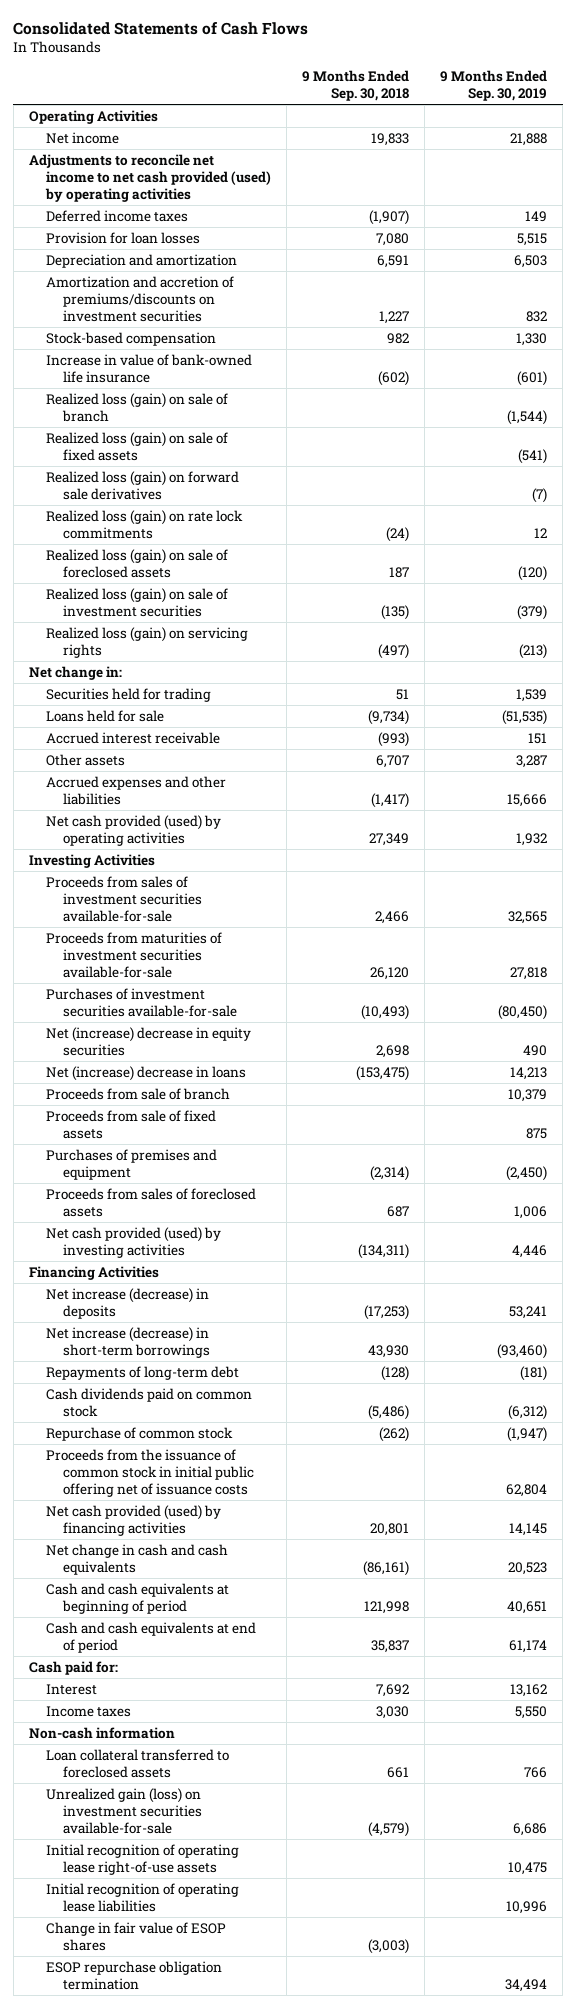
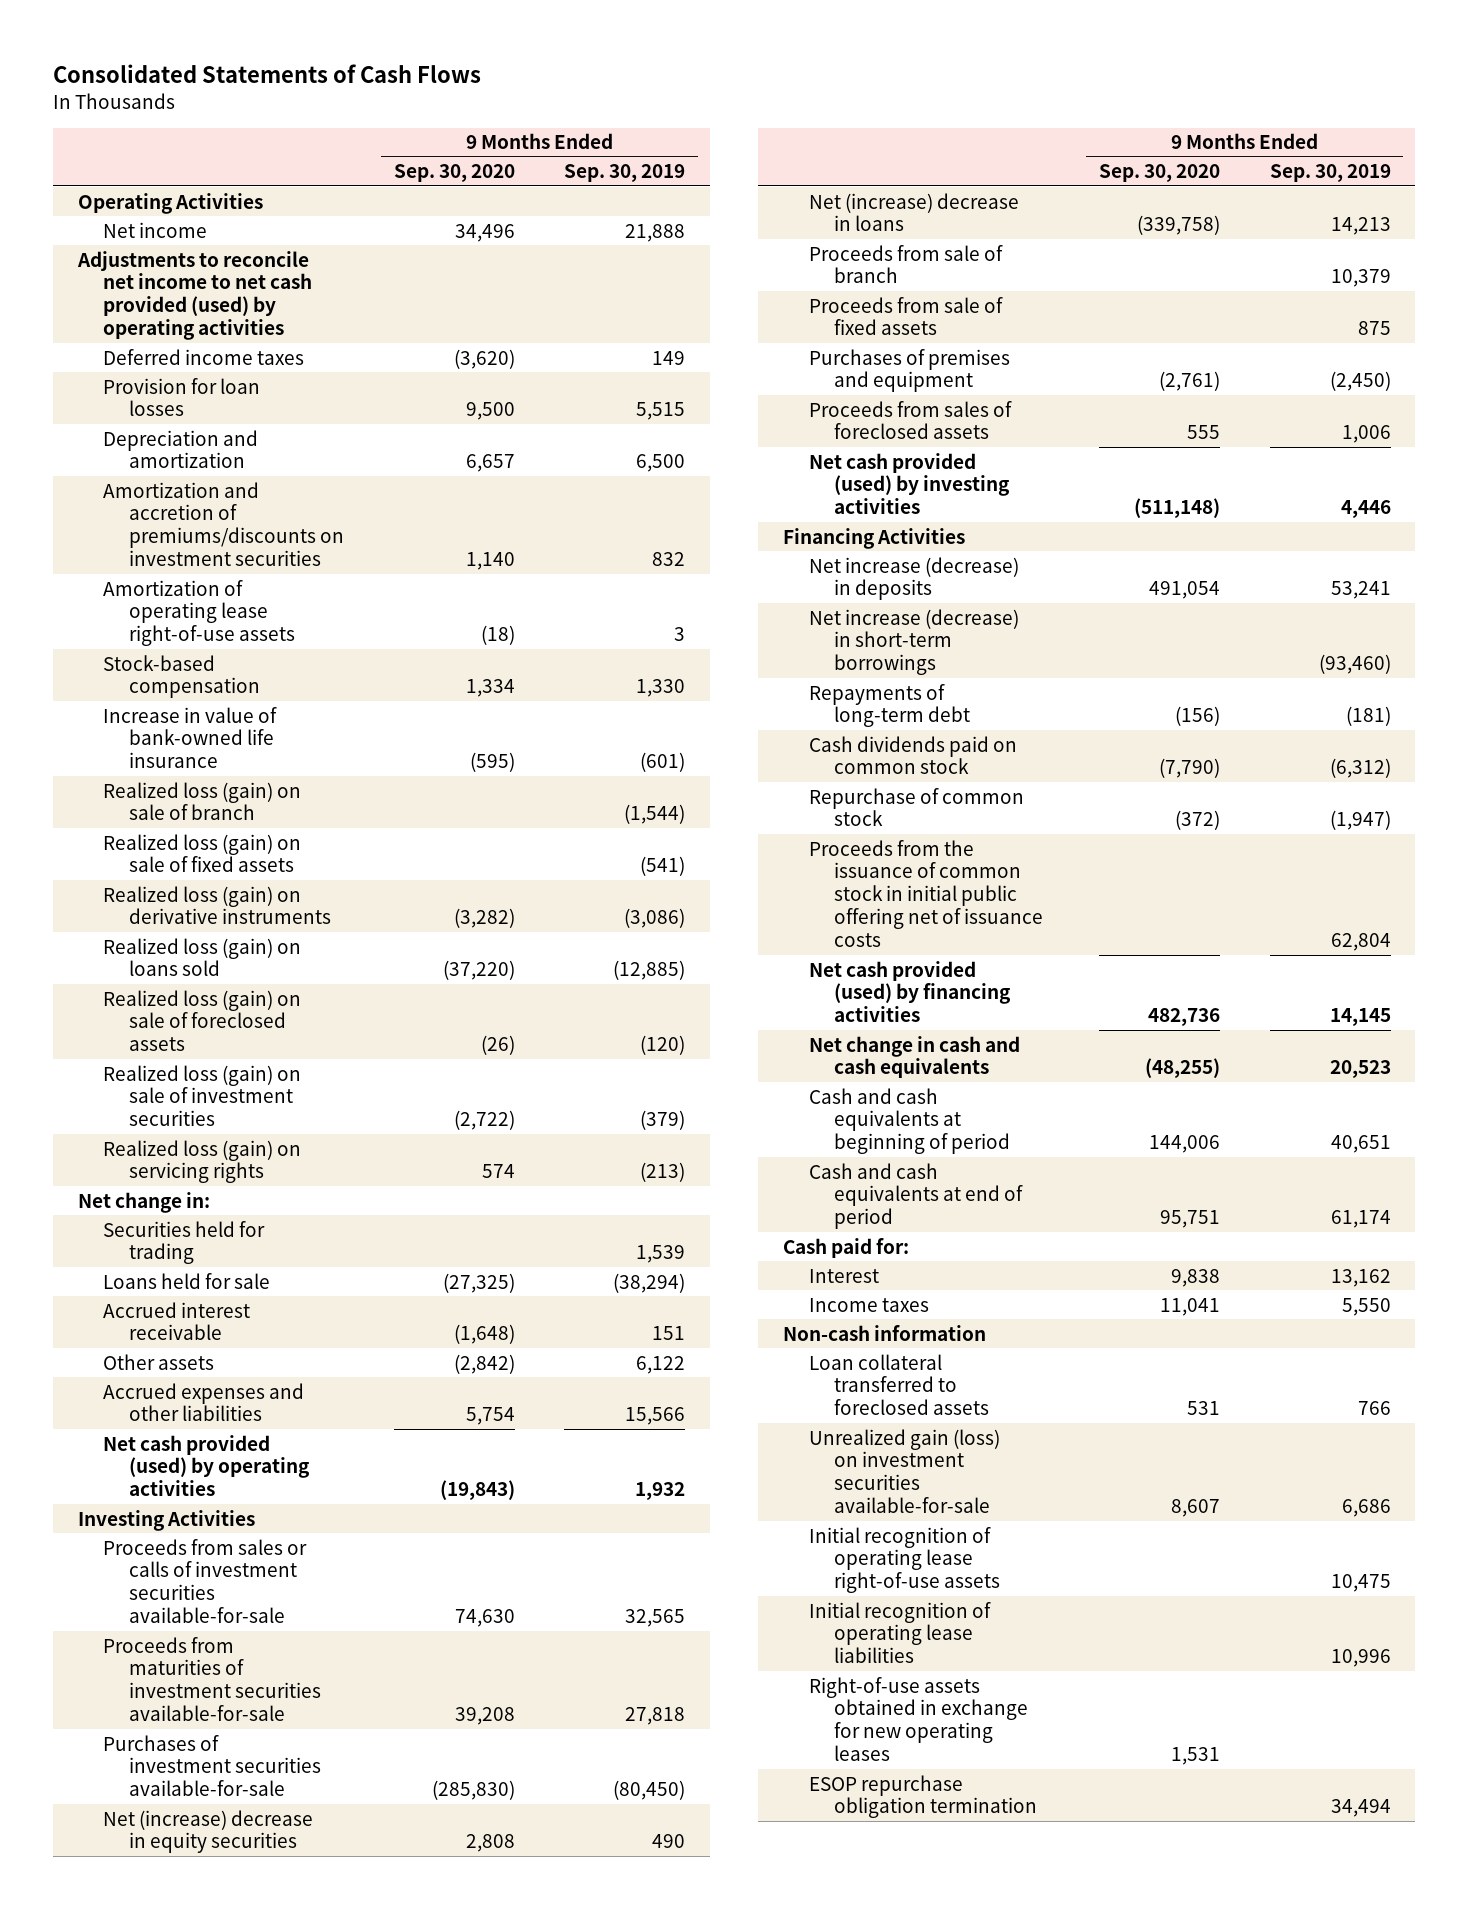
[302,70,410,102] 9 Months Ended Sep. 30, 2018 -> none
none -> [393,164,515,183] Sep. 30, 2020
[514,254,548,268] 6,503 -> [636,454,686,473] 6,500
none -> [103,579,295,647] Amortization of operating lease right-of-use assets
[46,470,240,500] Realized loss (gain) on forward sale derivatives -> [103,885,331,925] Realized loss (gain) on derivative instruments
[532,487,548,503] (7) -> [624,908,686,929] (3,086)
[46,509,244,539] Realized loss (gain) on rate lock commitments -> [103,937,302,977] Realized loss (gain) on loans sold
[534,527,548,538] 12 -> [613,960,686,981] (12,885)
[502,709,548,725] (51,535) -> [613,1272,686,1293] (38,294)
[516,754,548,768] 3,287 -> [636,1355,686,1374] 6,122
[507,793,548,807] 15,666 -> [625,1407,686,1426] 15,566
[46,875,203,923] Proceeds from sales of investment securities available-for-sale -> [103,1538,308,1624] Proceeds from sales or calls of investment securities available-for-sale
[46,1921,227,1951] Change in fair value of ESOP shares -> none
none -> [808,1676,1029,1762] Right-of-use assets obtained in exchange for new operating leases

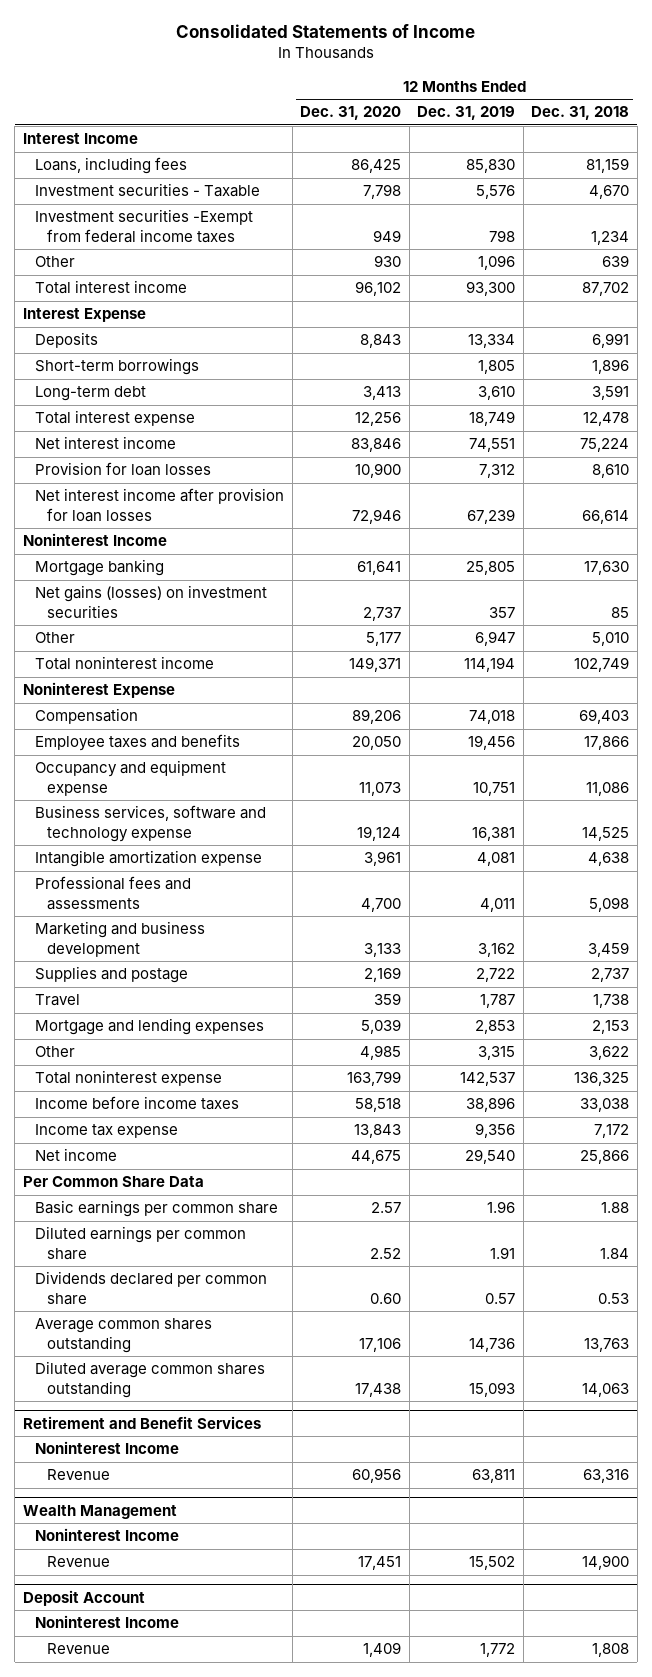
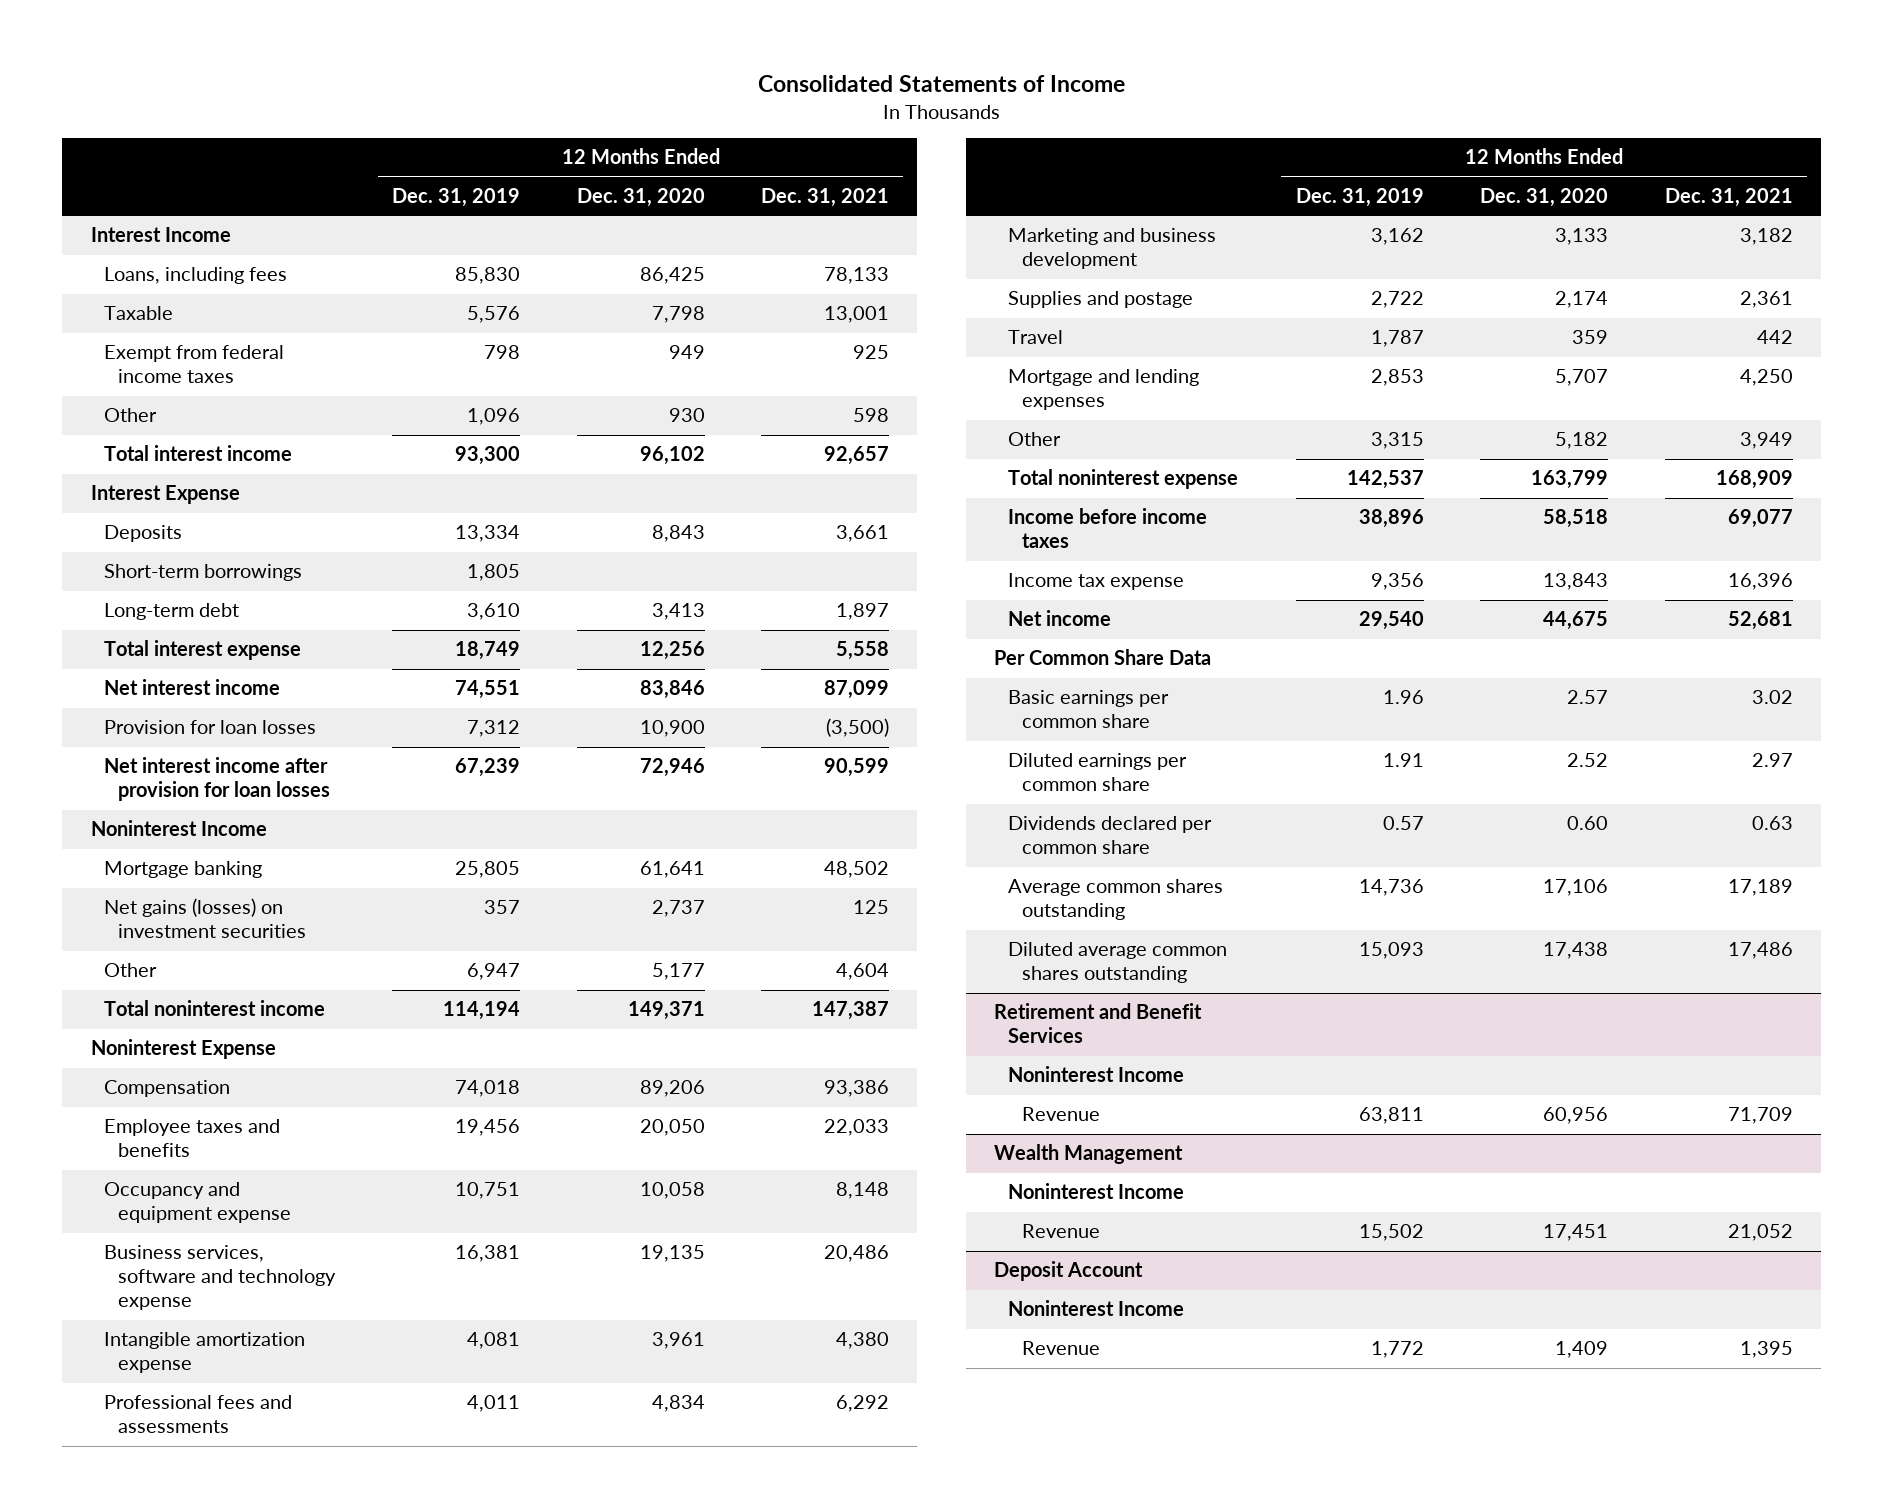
[531,106,630,121] Dec. 31, 2018 -> none
none -> [761,188,890,208] Dec. 31, 2021
[35,183,261,198] Investment securities - Taxable -> [104,306,174,321] Taxable
[35,209,254,243] Investment securities -Exempt from federal income taxes -> [104,345,285,384] Exempt from federal income taxes
[359,781,402,796] 11,073 -> [639,1182,705,1200] 10,058
[357,825,402,841] 19,124 -> [639,1245,705,1263] 19,135
[361,897,402,912] 4,700 -> [651,1395,705,1413] 4,834
[364,967,402,983] 2,169 -> [1555,291,1609,309] 2,174
[361,1019,402,1035] 5,039 -> [1555,369,1609,387] 5,707
[360,1045,402,1061] 4,985 -> [1555,432,1609,450] 5,182

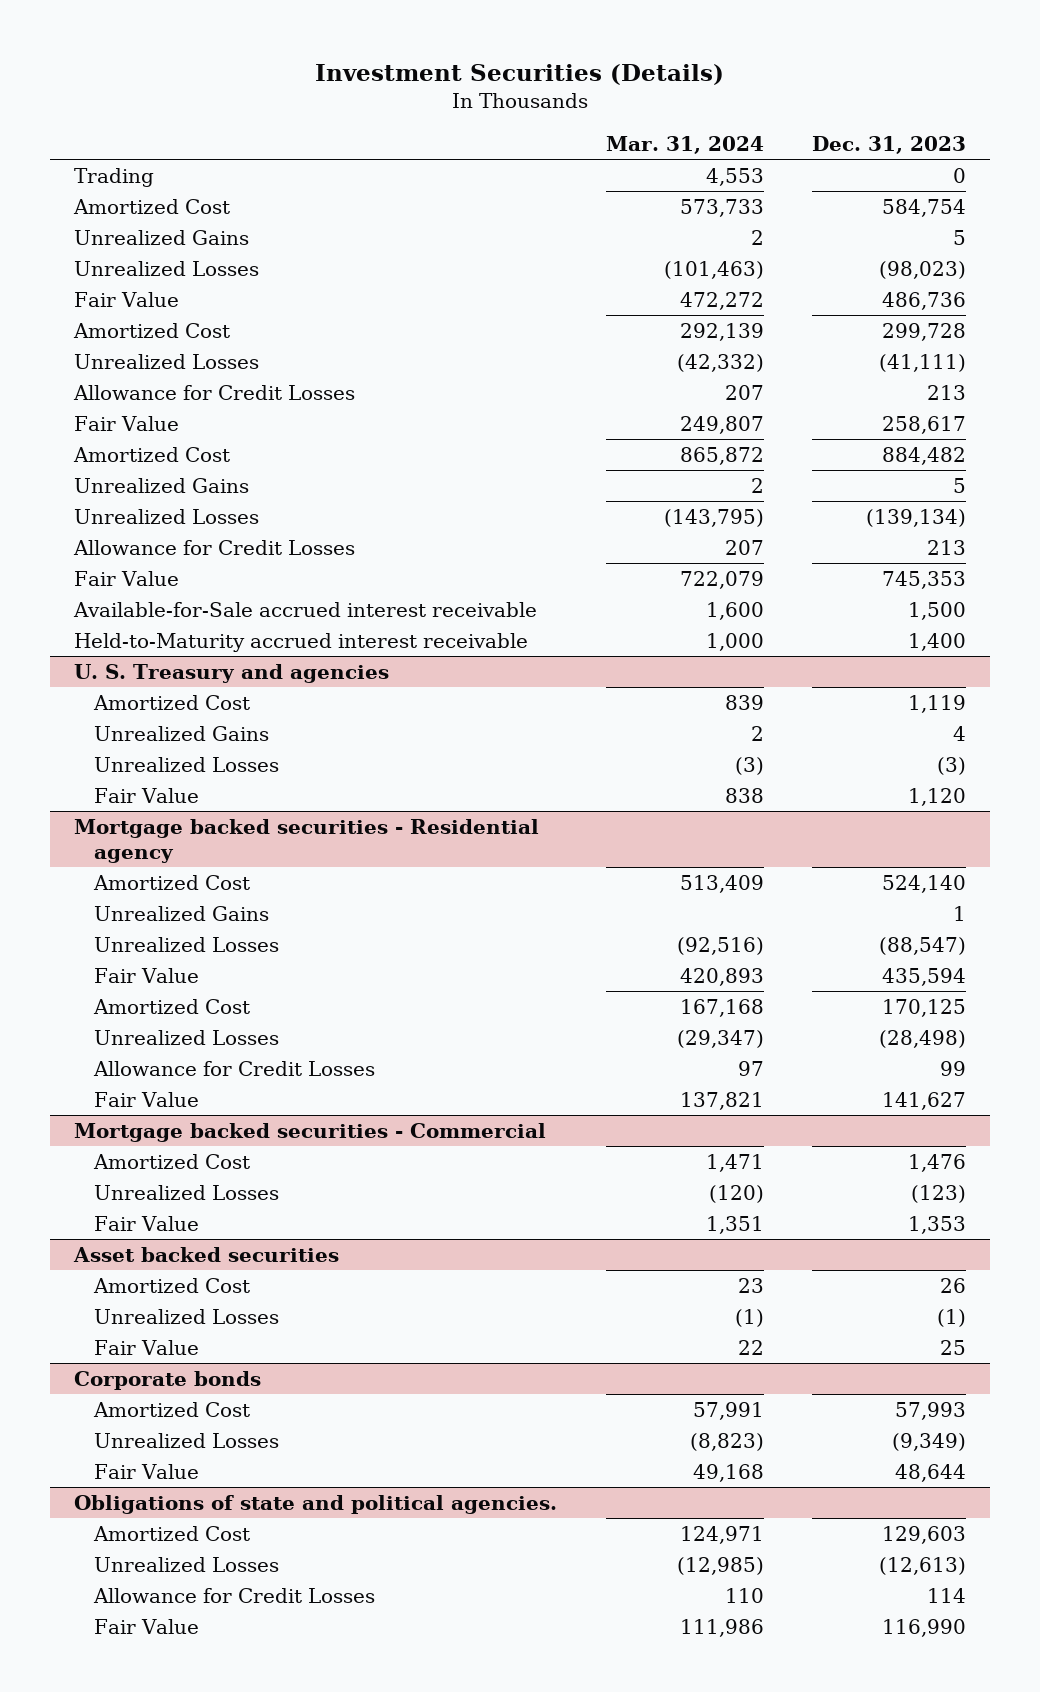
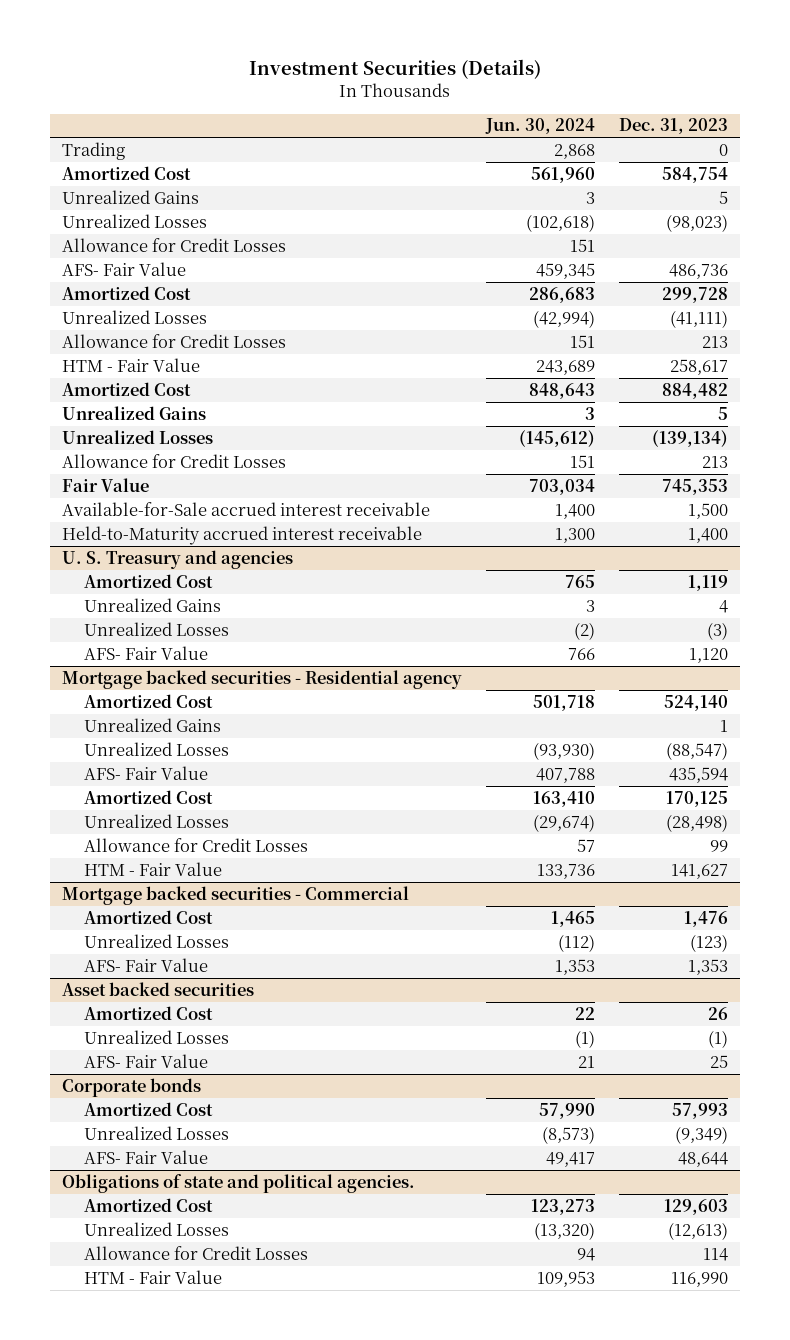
[605,136,764,155] Mar. 31, 2024 -> none
none -> [485,118,596,135] Jun. 30, 2024
none -> [62,237,287,252] Allowance for Credit Losses
[74,291,180,307] Fair Value -> [62,261,187,276] AFS- Fair Value
[74,415,180,431] Fair Value -> [62,357,201,372] HTM - Fair Value
[93,787,199,803] Fair Value -> [83,645,208,660] AFS- Fair Value
[93,967,199,983] Fair Value -> [83,765,208,780] AFS- Fair Value
[93,1091,199,1107] Fair Value -> [83,861,222,876] HTM - Fair Value
[93,1215,199,1231] Fair Value -> [83,957,208,972] AFS- Fair Value
[93,1339,199,1355] Fair Value -> [83,1053,208,1068] AFS- Fair Value
[93,1463,199,1479] Fair Value -> [83,1149,208,1164] AFS- Fair Value
[93,1618,199,1634] Fair Value -> [83,1269,222,1284] HTM - Fair Value

